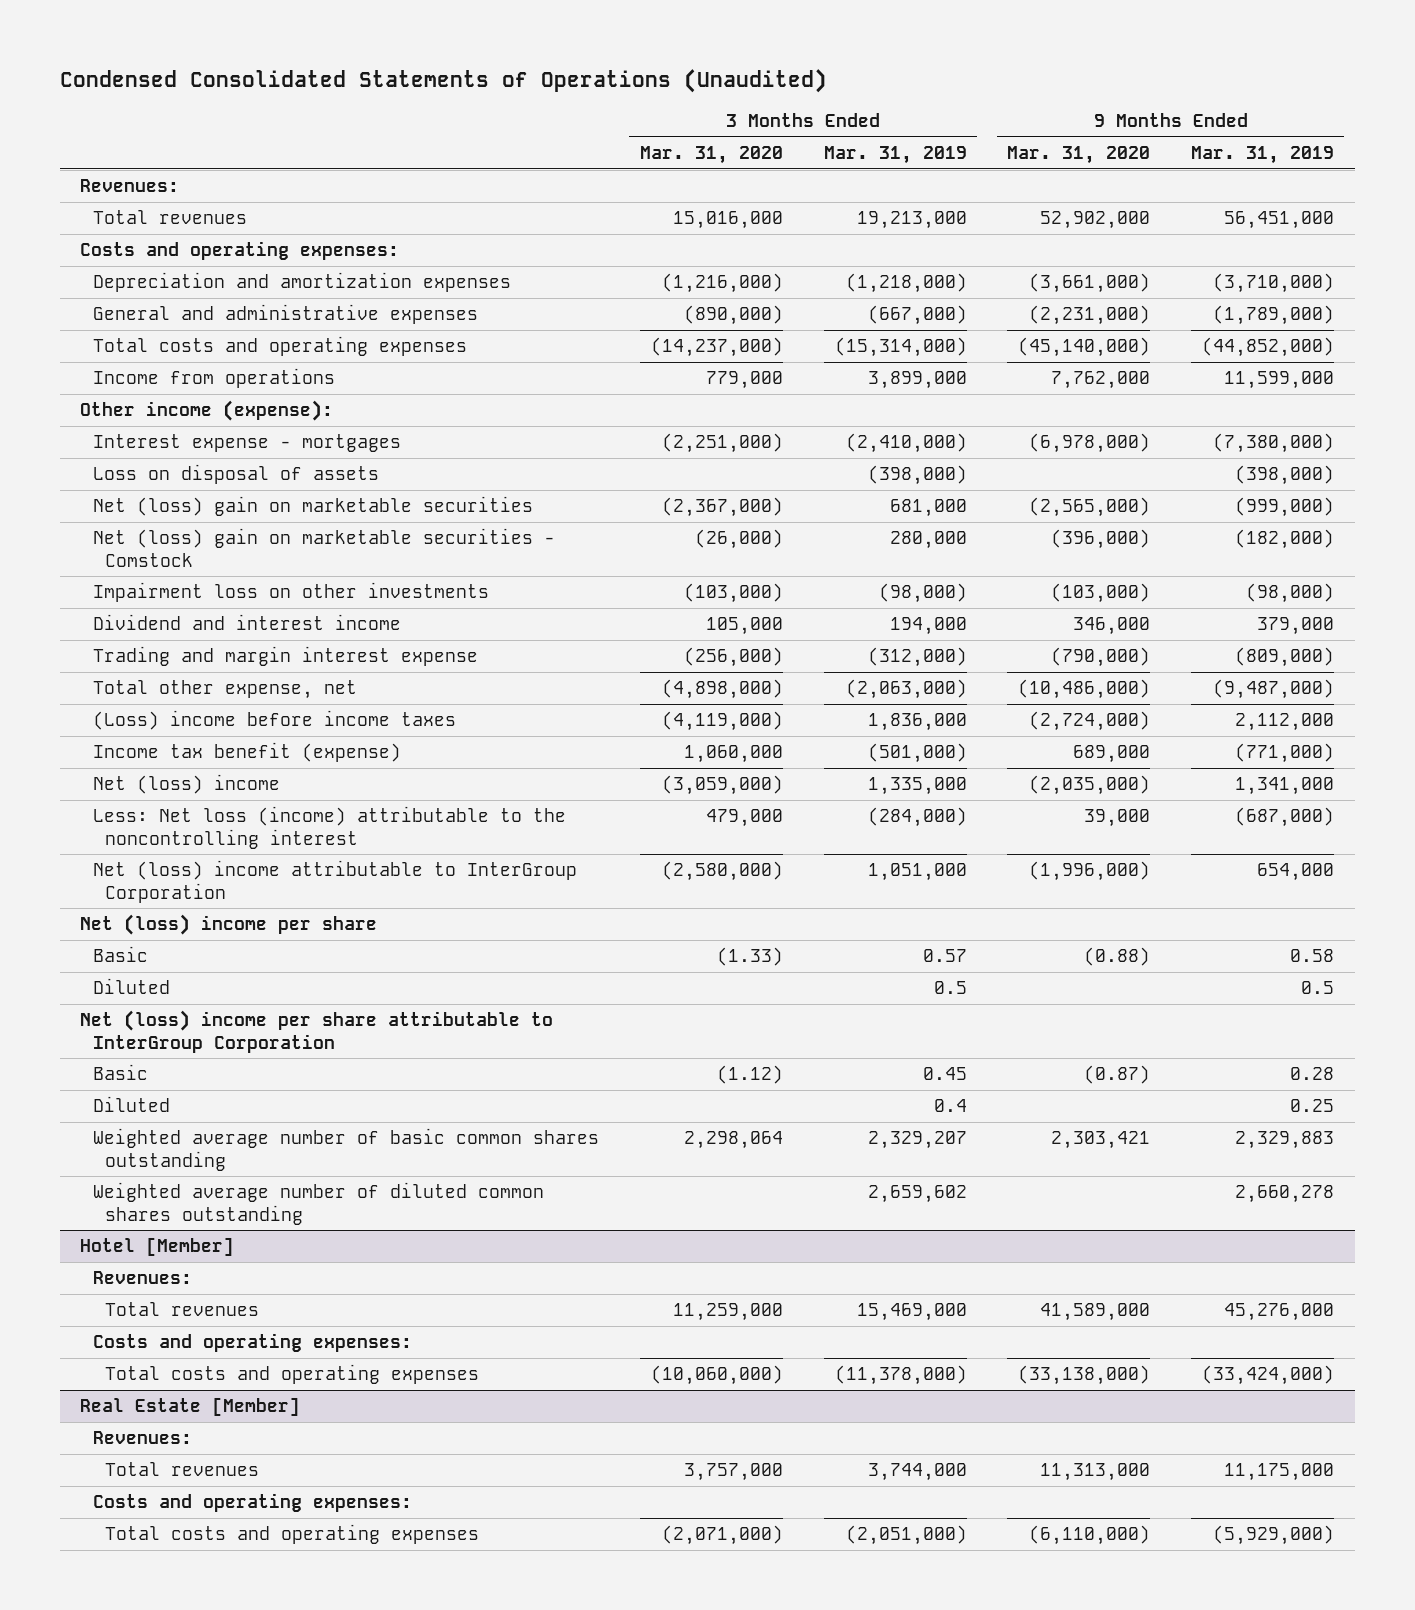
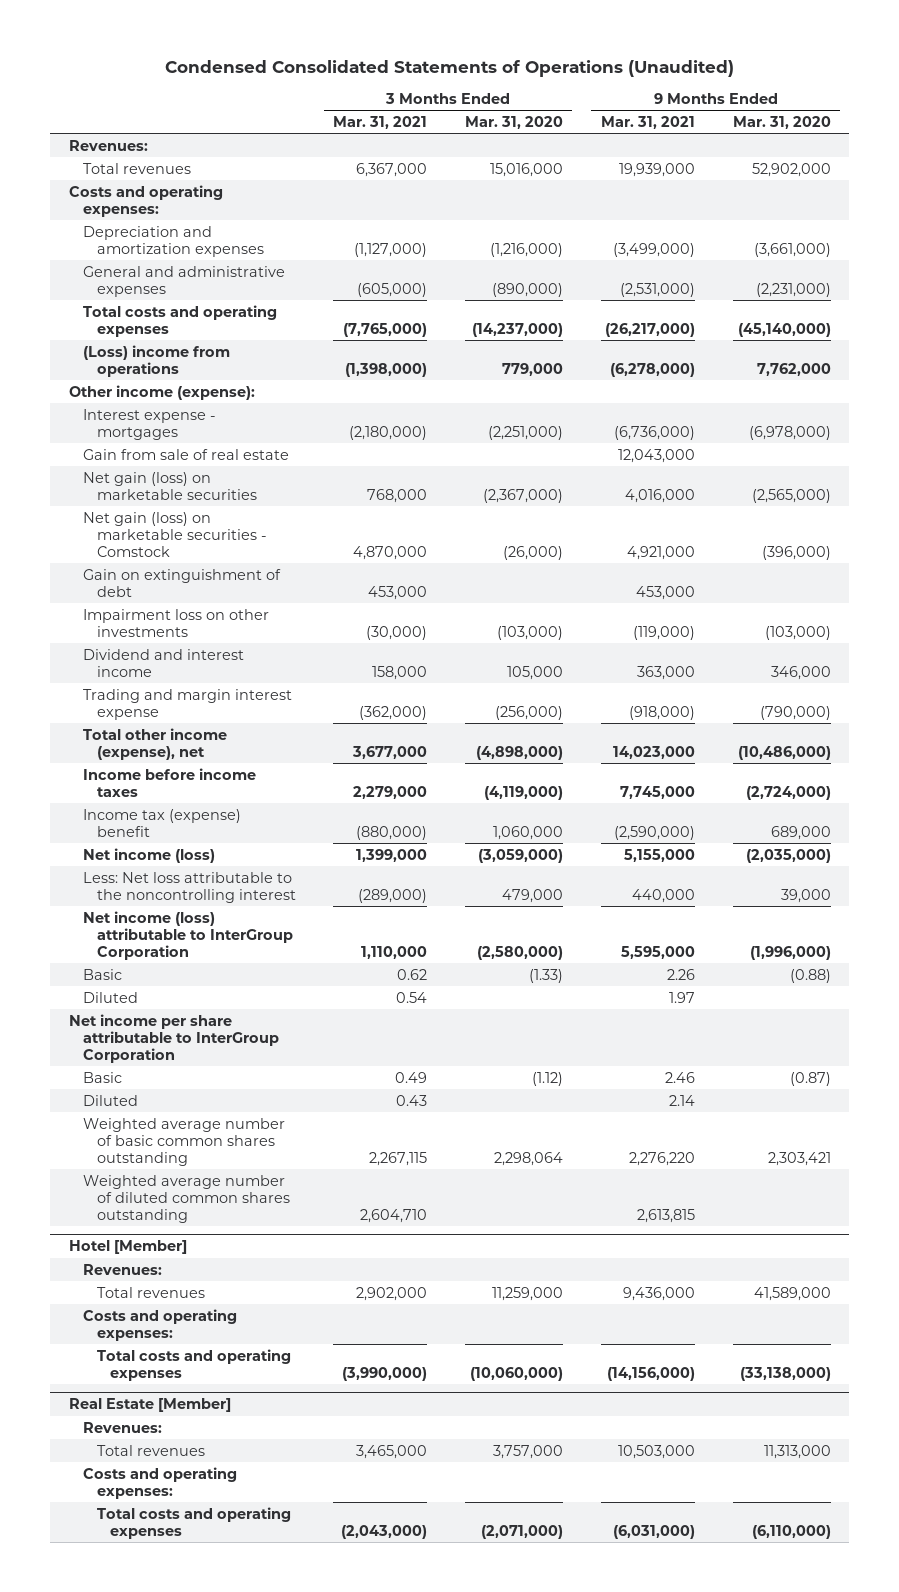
[823,145,967,164] Mar. 31, 2019 -> none
[1191,145,1335,164] Mar. 31, 2019 -> none
none -> [333,115,428,129] Mar. 31, 2021
none -> [600,115,695,129] Mar. 31, 2021
[92,368,335,389] Income from operations -> [82,344,230,377] (Loss) income from operations
[92,464,379,485] Loss on disposal of assets -> none
none -> [82,448,289,460] Gain from sale of real estate
[92,496,533,517] Net (loss) gain on marketable securities -> [82,471,257,500] Net gain (loss) on marketable securities
[92,528,555,567] Net (loss) gain on marketable securities - Comstock -> [82,511,267,557] Net gain (loss) on marketable securities - Comstock
none -> [82,568,281,597] Gain on extinguishment of debt
[80,914,378,936] Net (loss) income per share -> none
[92,680,357,700] Total other expense, net -> [82,727,227,760] Total other income (expense), net
[92,710,456,731] (Loss) income before income taxes -> [82,767,256,797] Income before income taxes
[92,742,401,763] Income tax benefit (expense) -> [82,808,241,837] Income tax (expense) benefit
[92,774,280,795] Net (loss) income -> [82,847,215,863] Net income (loss)
[92,806,566,849] Less: Net loss (income) attributable to the noncontrolling interest -> [82,871,296,903] Less: Net loss attributable to the noncontrolling interest
[92,860,577,903] Net (loss) income attributable to InterGroup Corporation -> [82,910,293,960] Net income (loss) attributable to InterGroup Corporation
[80,1010,554,1053] Net (loss) income per share attributable to InterGroup Corporation -> [68,1013,279,1063] Net income per share attributable to InterGroup Corporation

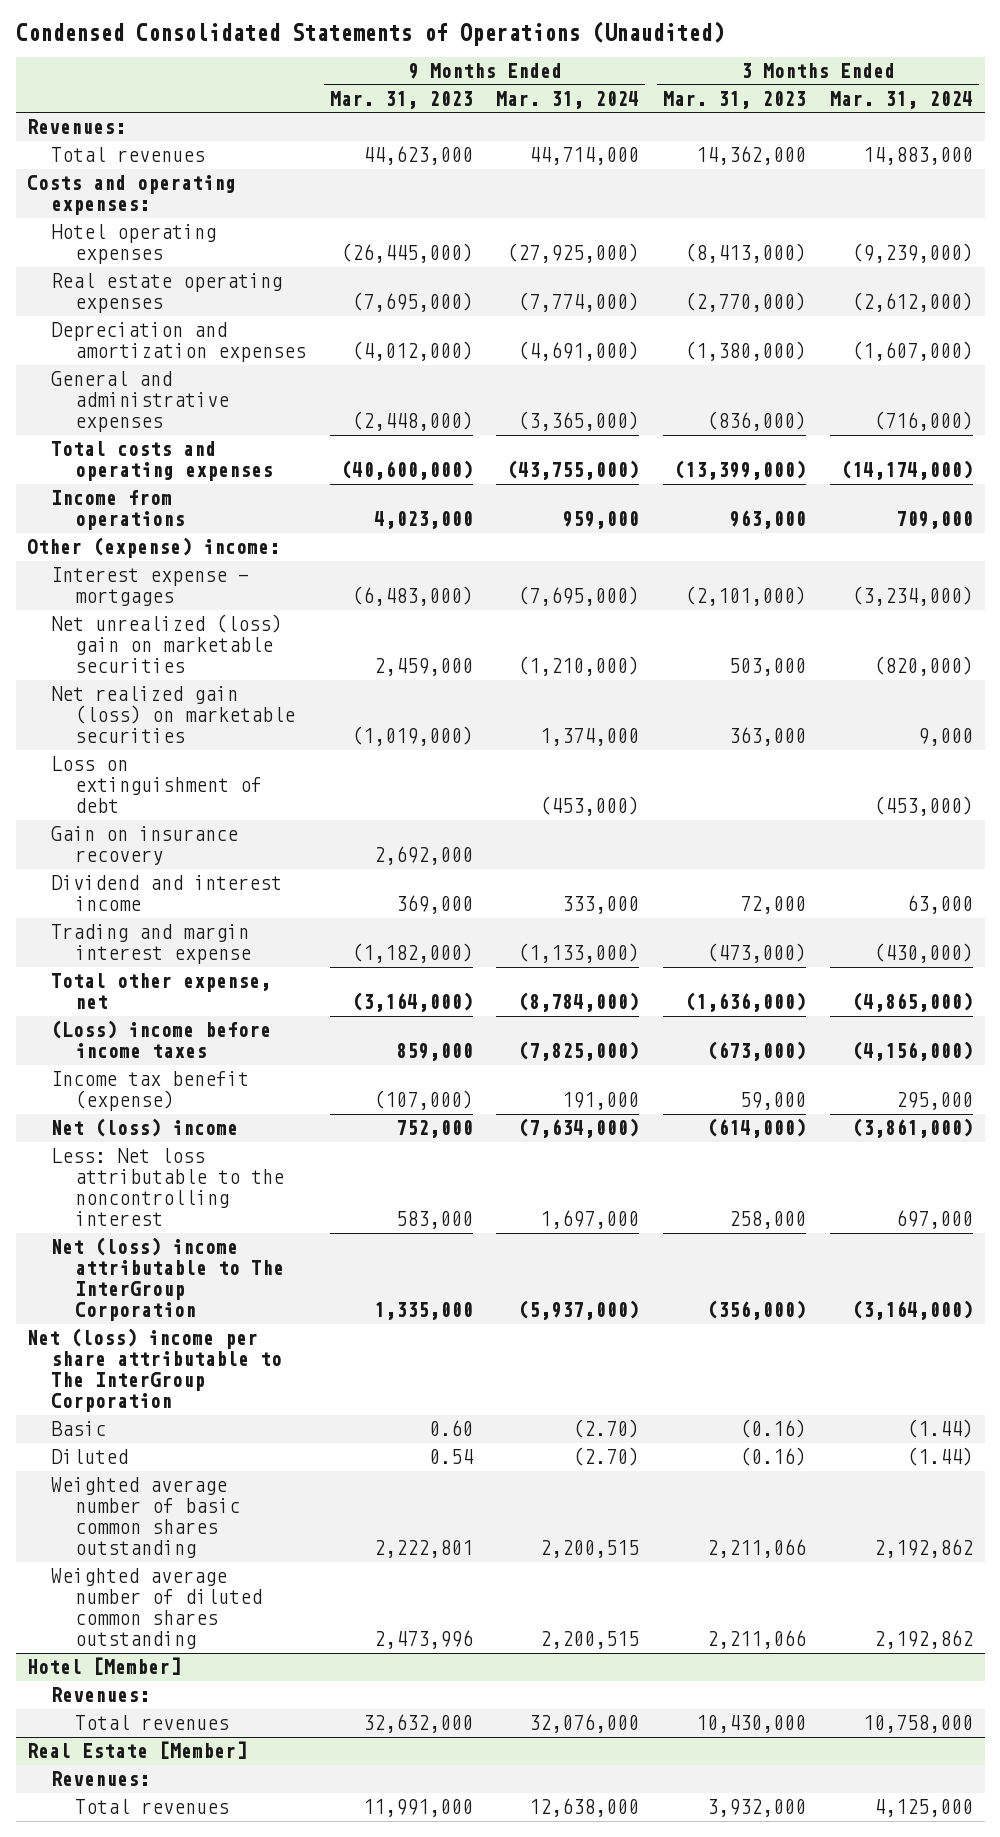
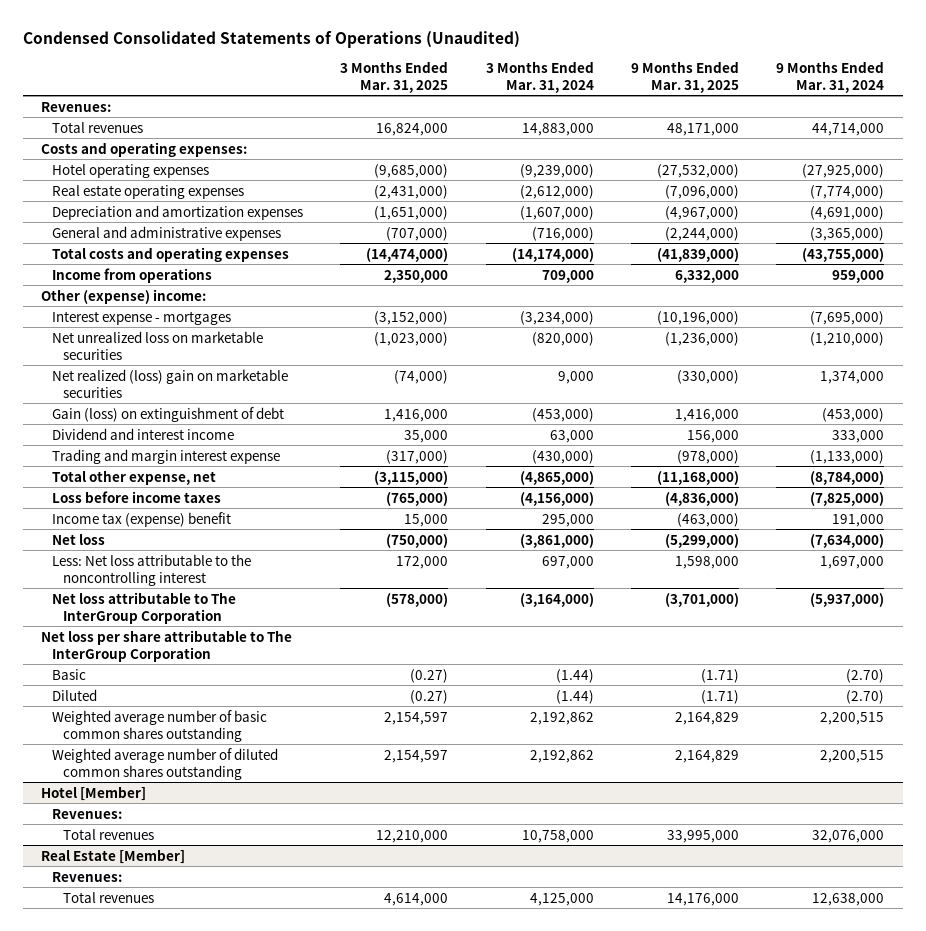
[329,90,473,109] Mar. 31, 2023 -> none
[663,90,807,109] Mar. 31, 2023 -> none
none -> [340,60,449,93] 3 Months Ended Mar. 31, 2025
none -> [631,60,740,93] 9 Months Ended Mar. 31, 2025
[51,826,239,866] Gain on insurance recovery -> none
[51,614,283,674] Net unrealized (loss) gain on marketable securities -> [51,330,263,360] Net unrealized loss on marketable securities
[51,686,296,744] Net realized gain (loss) on marketable securities -> [51,368,288,398] Net realized (loss) gain on marketable securities
[51,756,263,814] Loss on extinguishment of debt -> [51,406,284,422] Gain (loss) on extinguishment of debt
[51,1020,272,1059] (Loss) income before income taxes -> [51,490,221,503] Loss before income taxes
[51,1071,250,1112] Income tax benefit (expense) -> [51,511,231,527] Income tax (expense) benefit
[51,1118,239,1138] Net (loss) income -> [51,533,105,545] Net loss
[51,1237,285,1322] Net (loss) income attributable to The InterGroup Corporation -> [51,591,236,624] Net loss attributable to The InterGroup Corporation
[27,1328,283,1413] Net (loss) income per share attributable to The InterGroup Corporation -> [41,629,293,662] Net loss per share attributable to The InterGroup Corporation

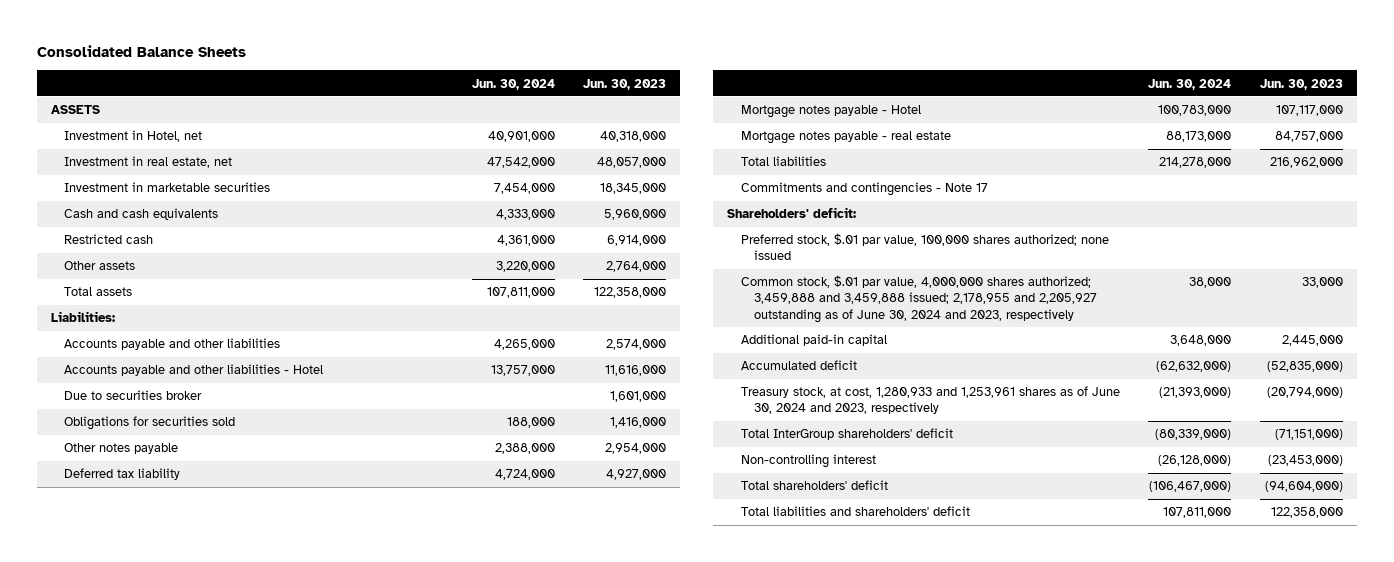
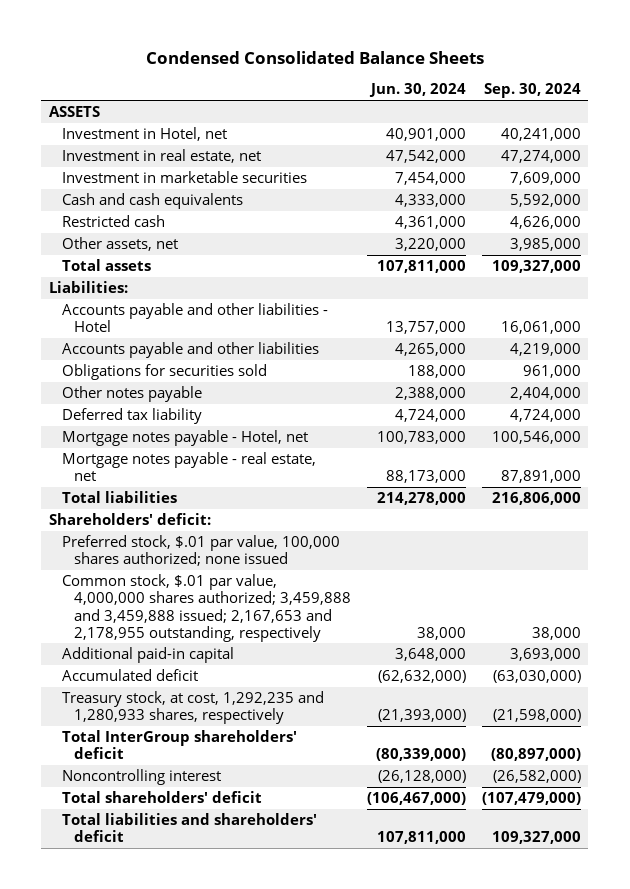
[36,45,246,58] Consolidated Balance Sheets -> [145,50,484,64] Condensed Consolidated Balance Sheets
[583,78,667,90] Jun. 30, 2023 -> none
none -> [483,83,581,99] Sep. 30, 2024
[64,261,136,271] Other assets -> [61,236,178,251] Other assets, net
[64,390,203,401] Due to securities broker -> none
[64,338,281,351] Accounts payable and other liabilities -> [61,341,319,358] Accounts payable and other liabilities
[740,105,921,119] Mortgage notes payable - Hotel -> [61,429,308,446] Mortgage notes payable - Hotel, net
[740,131,951,145] Mortgage notes payable - real estate -> [61,451,316,482] Mortgage notes payable - real estate, net
[740,182,988,197] Commitments and contingencies - Note 17 -> none
[740,275,1097,323] Common stock, $.01 par value, 4,000,000 shares authorized; 3,459,888 and 3,459,888 issued; 2,178,955 and 2,205,927 outstanding as of June 30, 2024 and 2023, respectively -> [61,573,352,642] Common stock, $.01 par value, 4,000,000 shares authorized; 3,459,888 and 3,459,888 issued; 2,167,653 and 2,178,955 outstanding, respectively
[740,386,1120,415] Treasury stock, at cost, 1,280,933 and 1,253,961 shares as of June 30, 2024 and 2023, respectively -> [61,690,324,725] Treasury stock, at cost, 1,292,235 and 1,280,933 shares, respectively
[740,454,876,469] Non-controlling interest -> [61,768,221,785] Noncontrolling interest

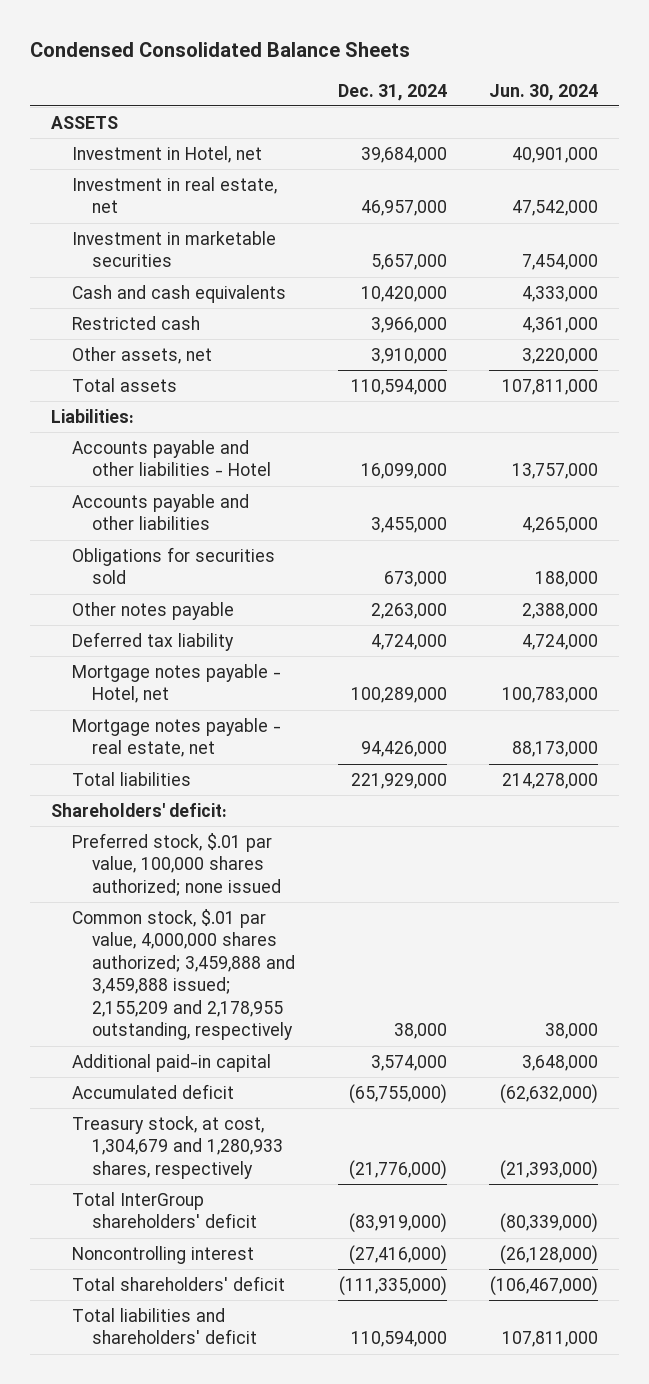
[483,83,581,99] Sep. 30, 2024 -> none
none -> [337,83,447,101] Dec. 31, 2024
[61,573,352,642] Common stock, $.01 par value, 4,000,000 shares authorized; 3,459,888 and 3,459,888 issued; 2,167,653 and 2,178,955 outstanding, respectively -> [71,908,296,1041] Common stock, $.01 par value, 4,000,000 shares authorized; 3,459,888 and 3,459,888 issued; 2,155,209 and 2,178,955 outstanding, respectively
[61,690,324,725] Treasury stock, at cost, 1,292,235 and 1,280,933 shares, respectively -> [71,1115,284,1179] Treasury stock, at cost, 1,304,679 and 1,280,933 shares, respectively

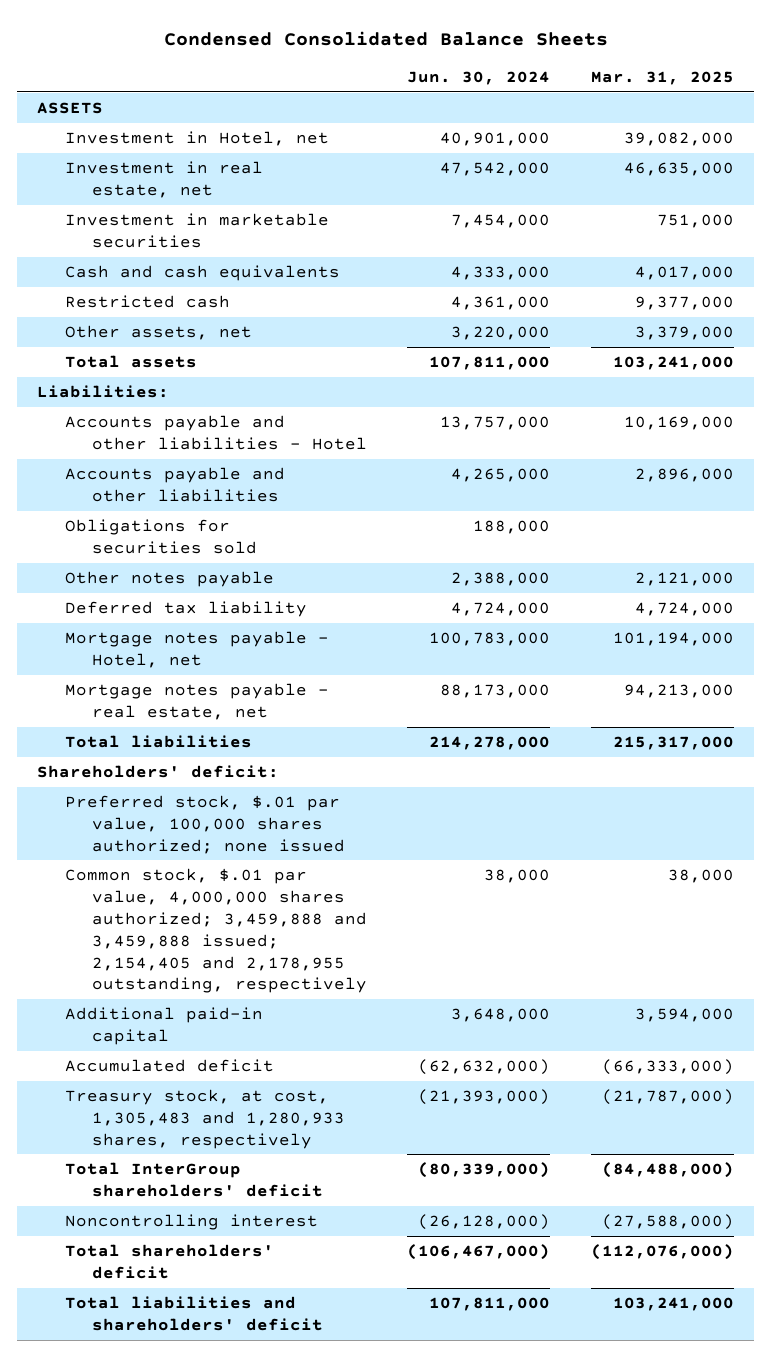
[337,83,447,101] Dec. 31, 2024 -> none
none -> [590,71,734,86] Mar. 31, 2025
[71,908,296,1041] Common stock, $.01 par value, 4,000,000 shares authorized; 3,459,888 and 3,459,888 issued; 2,155,209 and 2,178,955 outstanding, respectively -> [64,868,368,994] Common stock, $.01 par value, 4,000,000 shares authorized; 3,459,888 and 3,459,888 issued; 2,154,405 and 2,178,955 outstanding, respectively
[71,1115,284,1179] Treasury stock, at cost, 1,304,679 and 1,280,933 shares, respectively -> [64,1089,346,1149] Treasury stock, at cost, 1,305,483 and 1,280,933 shares, respectively

